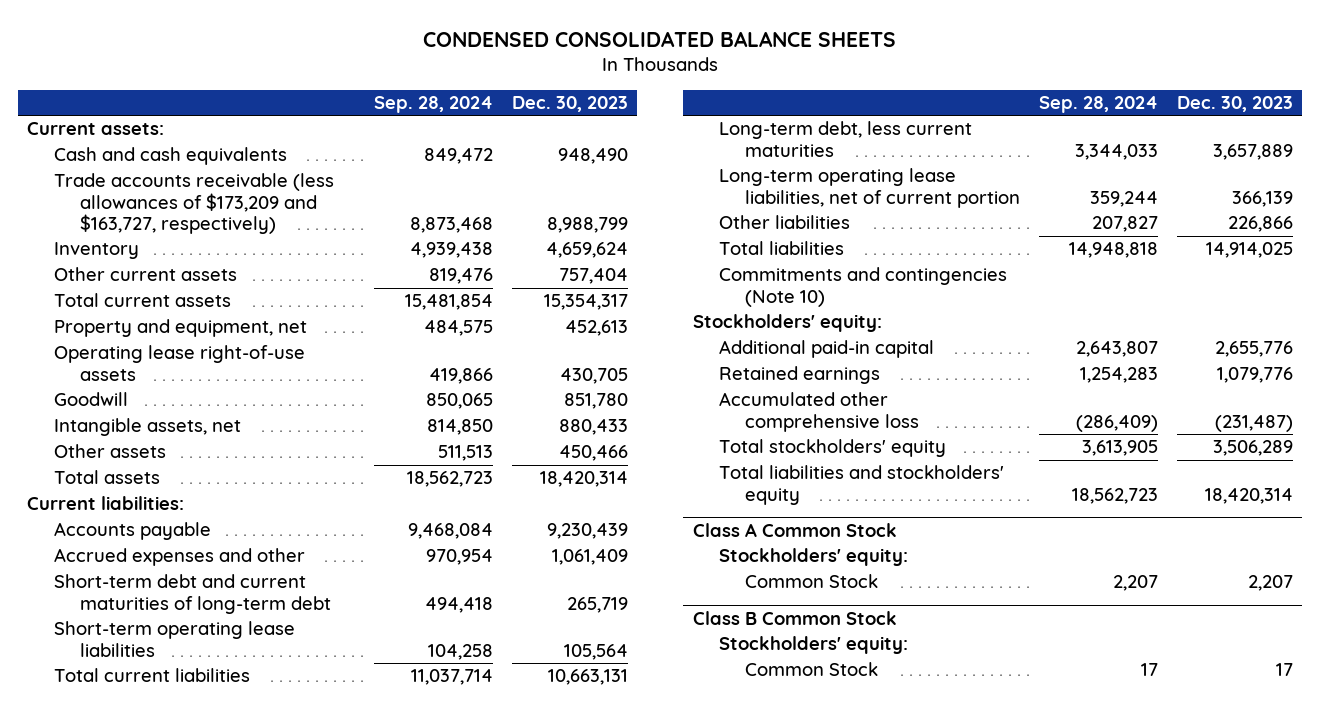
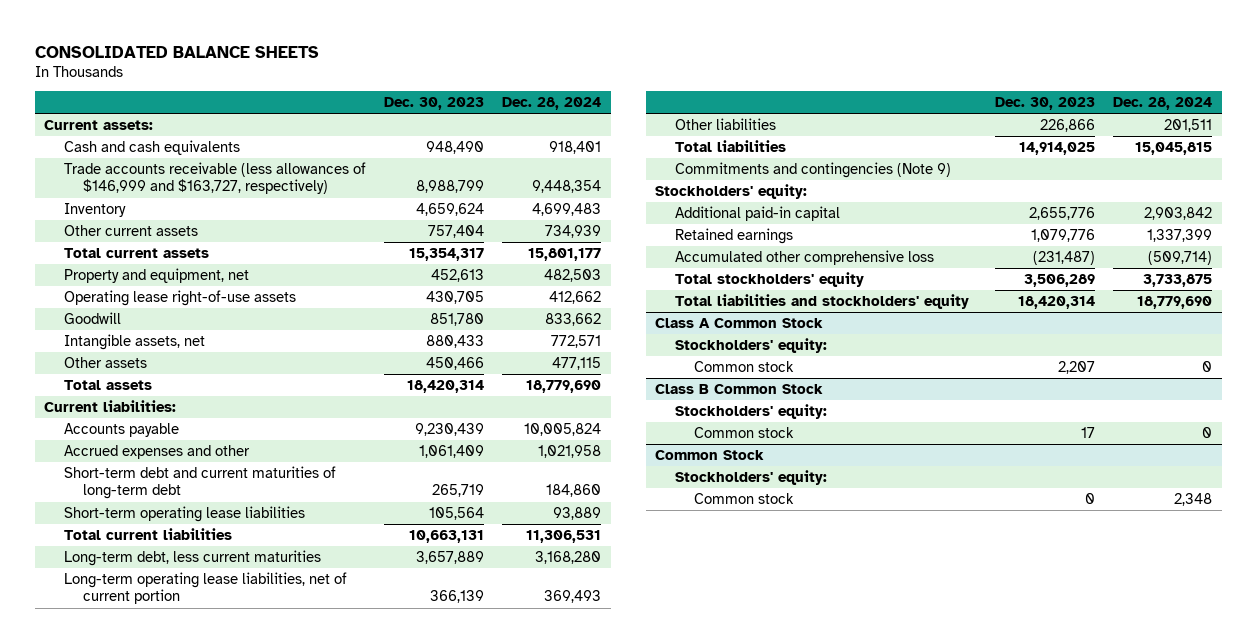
[423,30,897,47] CONDENSED CONSOLIDATED BALANCE SHEETS -> [35,45,320,58] CONSOLIDATED BALANCE SHEETS
[373,96,493,114] Sep. 28, 2024 -> none
none -> [502,97,602,111] Dec. 28, 2024
[53,173,334,234] Trade accounts receivable (less allowances of $173,209 and $163,727, respectively) -> [63,162,366,195] Trade accounts receivable (less allowances of $146,999 and $163,727, respectively)
[718,267,1007,307] Commitments and contingencies (Note 10) -> [674,162,951,179] Commitments and contingencies (Note 9)
[745,574,879,589] Common Stock -> [694,361,795,373] Common stock
[745,662,879,677] Common Stock -> [694,427,795,439] Common stock
none -> [655,450,765,461] Common Stock
none -> [674,470,827,486] Stockholders' equity:
none -> [694,493,795,505] Common stock

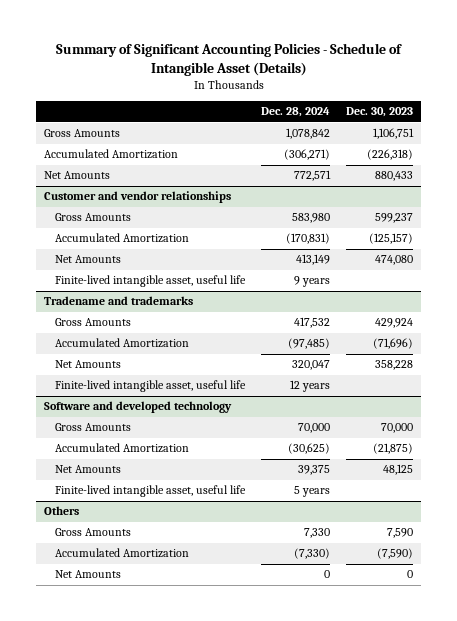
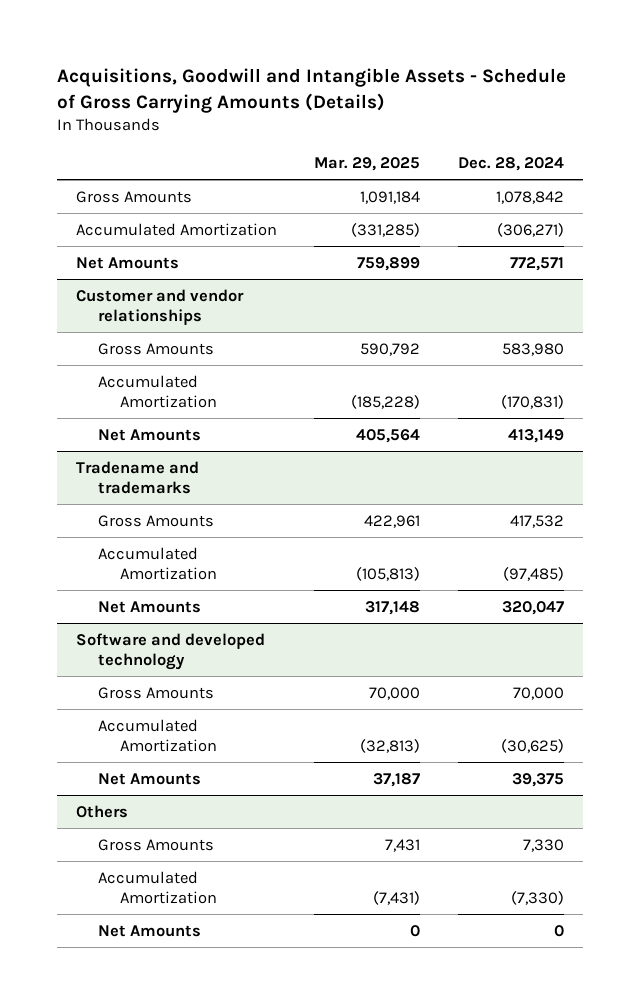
[55,43,402,76] Summary of Significant Accounting Policies - Schedule of Intangible Asset (Details) -> [56,68,566,113] Acquisitions, Goodwill and Intangible Assets - Schedule of Gross Carrying Amounts (Details)
[346,107,414,118] Dec. 30, 2023 -> none
none -> [314,157,421,172] Mar. 29, 2025
[55,275,247,288] Finite-lived intangible asset, useful life -> none
[55,380,247,393] Finite-lived intangible asset, useful life -> none
[55,485,247,498] Finite-lived intangible asset, useful life -> none

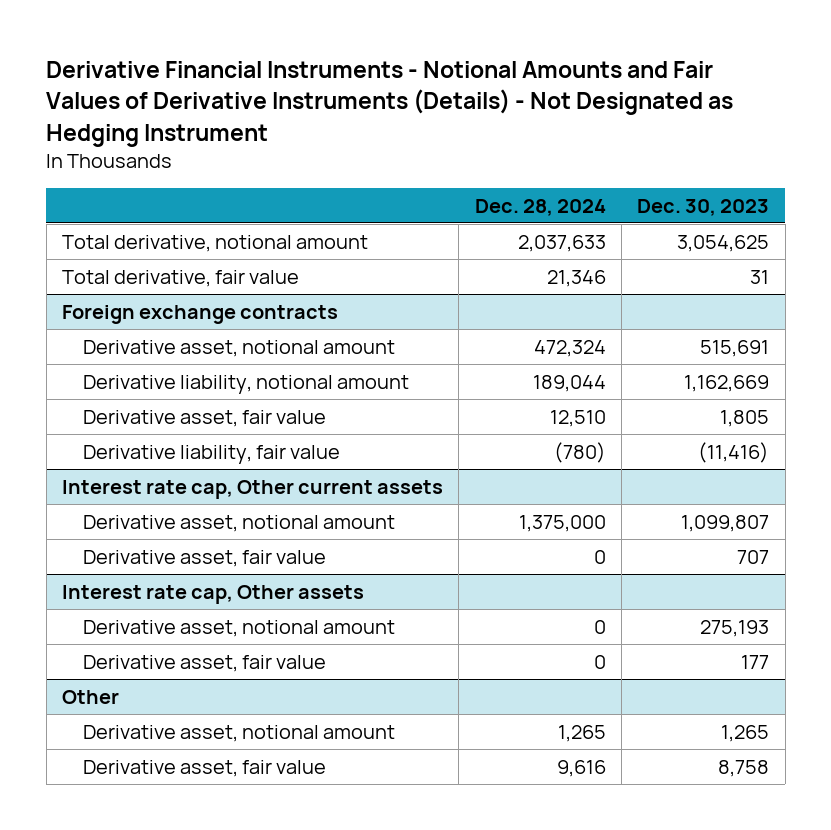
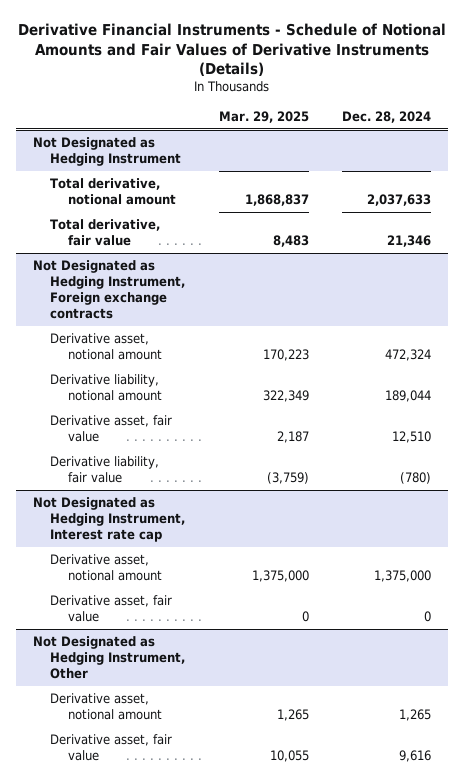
[46,60,734,147] Derivative Financial Instruments - Notional Amounts and Fair Values of Derivative Instruments (Details) - Not Designated as Hedging Instrument -> [17,23,446,77] Derivative Financial Instruments - Schedule of Notional Amounts and Fair Values of Derivative Instruments (Details)
[637,198,770,216] Dec. 30, 2023 -> none
none -> [218,110,309,123] Mar. 29, 2025
none -> [32,136,182,167] Not Designated as Hedging Instrument
[62,304,339,324] Foreign exchange contracts -> none
none -> [32,259,186,320] Not Designated as Hedging Instrument, Foreign exchange contracts
[62,479,444,499] Interest rate cap, Other current assets -> none
none -> [32,496,186,543] Not Designated as Hedging Instrument, Interest rate cap
[62,584,365,604] Interest rate cap, Other assets -> none
[83,619,396,637] Derivative asset, notional amount -> none
[83,654,327,672] Derivative asset, fair value -> none
[62,689,120,704] Other -> none
none -> [32,635,186,680] Not Designated as Hedging Instrument, Other

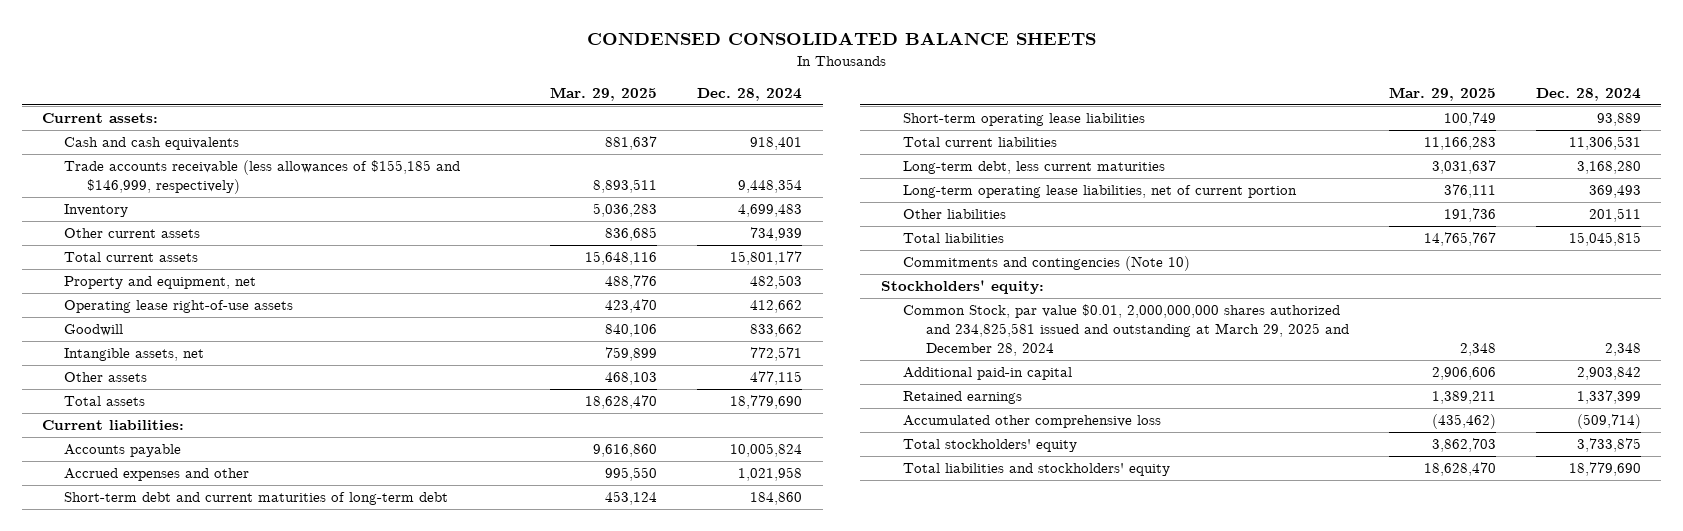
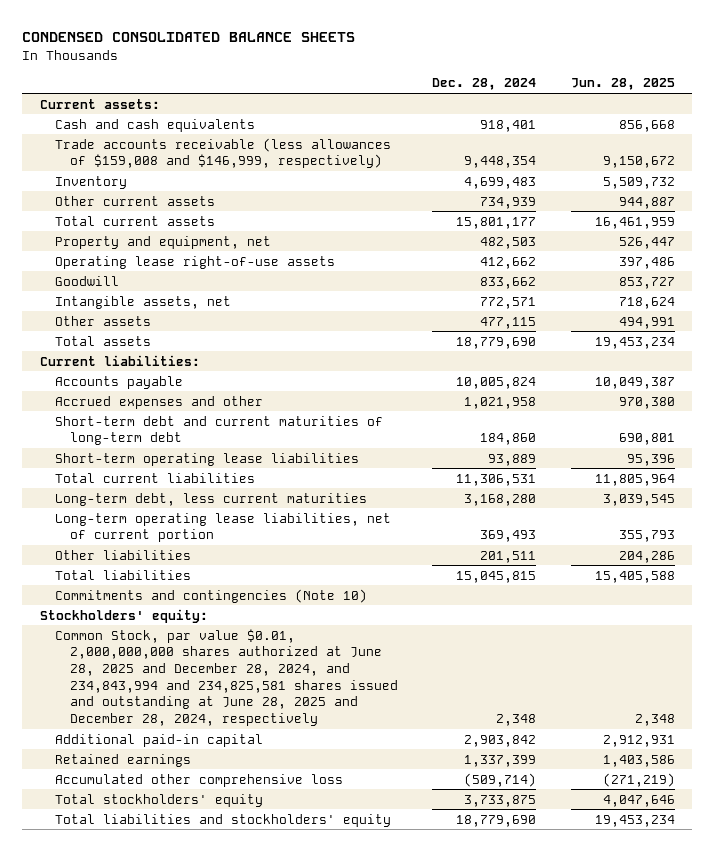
[550,87,658,102] Mar. 29, 2025 -> none
none -> [570,78,675,91] Jun. 28, 2025
[64,160,461,195] Trade accounts receivable (less allowances of $155,185 and $146,999, respectively) -> [54,137,391,169] Trade accounts receivable (less allowances of $159,008 and $146,999, respectively)
[903,304,1350,357] Common Stock, par value $0.01, 2,000,000,000 shares authorized and 234,825,581 issued and outstanding at March 29, 2025 and December 28, 2024 -> [54,628,398,727] Common Stock, par value $0.01, 2,000,000,000 shares authorized at June 28, 2025 and December 28, 2024, and 234,843,994 and 234,825,581 shares issued and outstanding at June 28, 2025 and December 28, 2024, respectively

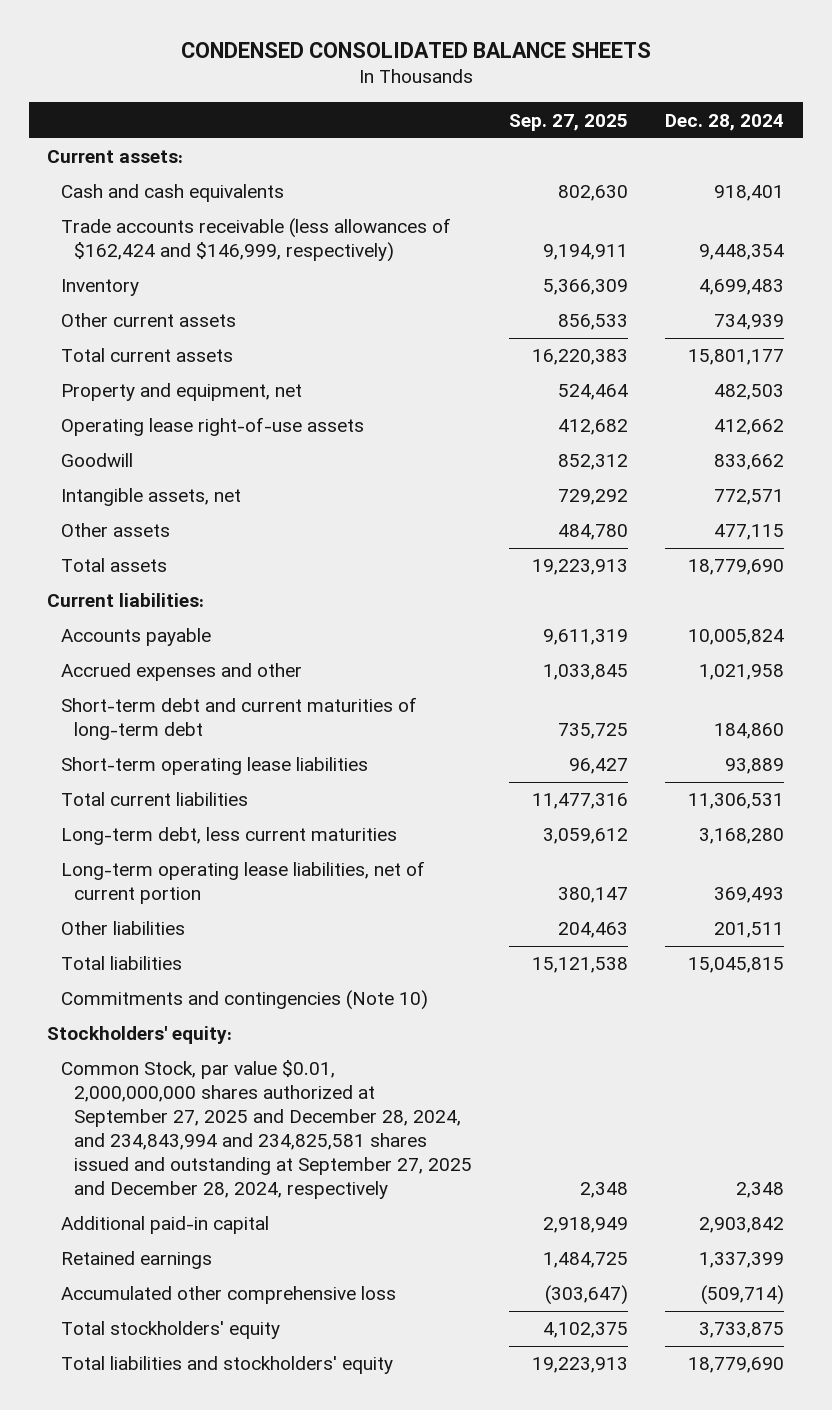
[570,78,675,91] Jun. 28, 2025 -> none
none -> [509,113,629,131] Sep. 27, 2025
[54,137,391,169] Trade accounts receivable (less allowances of $159,008 and $146,999, respectively) -> [60,218,451,263] Trade accounts receivable (less allowances of $162,424 and $146,999, respectively)
[54,628,398,727] Common Stock, par value $0.01, 2,000,000,000 shares authorized at June 28, 2025 and December 28, 2024, and 234,843,994 and 234,825,581 shares issued and outstanding at June 28, 2025 and December 28, 2024, respectively -> [60,1060,473,1199] Common Stock, par value $0.01, 2,000,000,000 shares authorized at September 27, 2025 and December 28, 2024, and 234,843,994 and 234,825,581 shares issued and outstanding at September 27, 2025 and December 28, 2024, respectively

